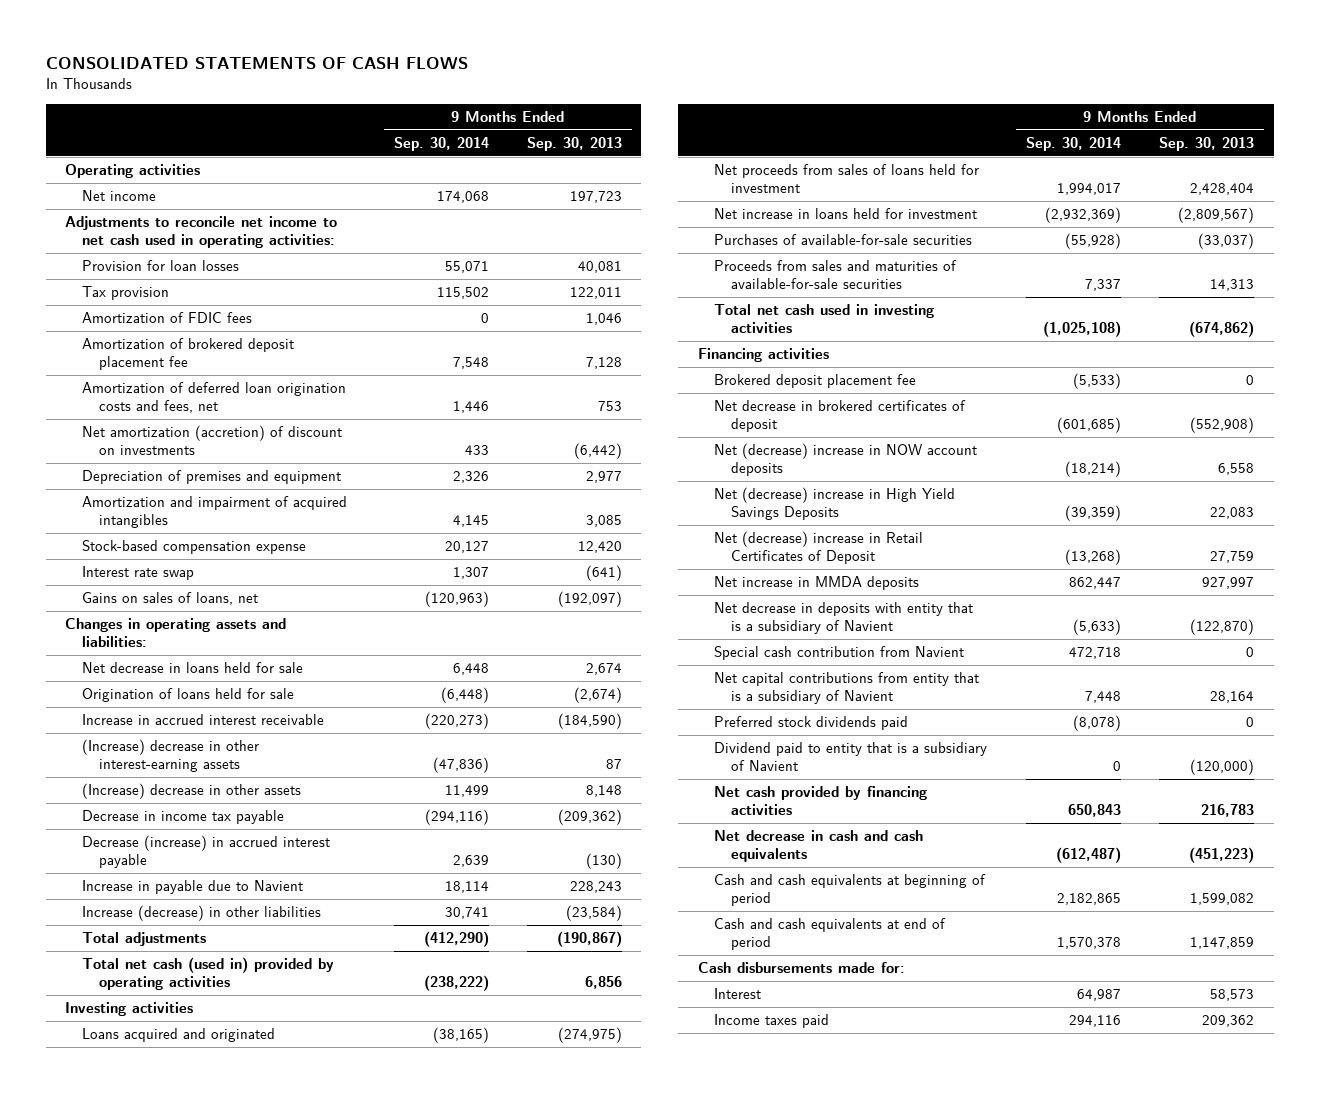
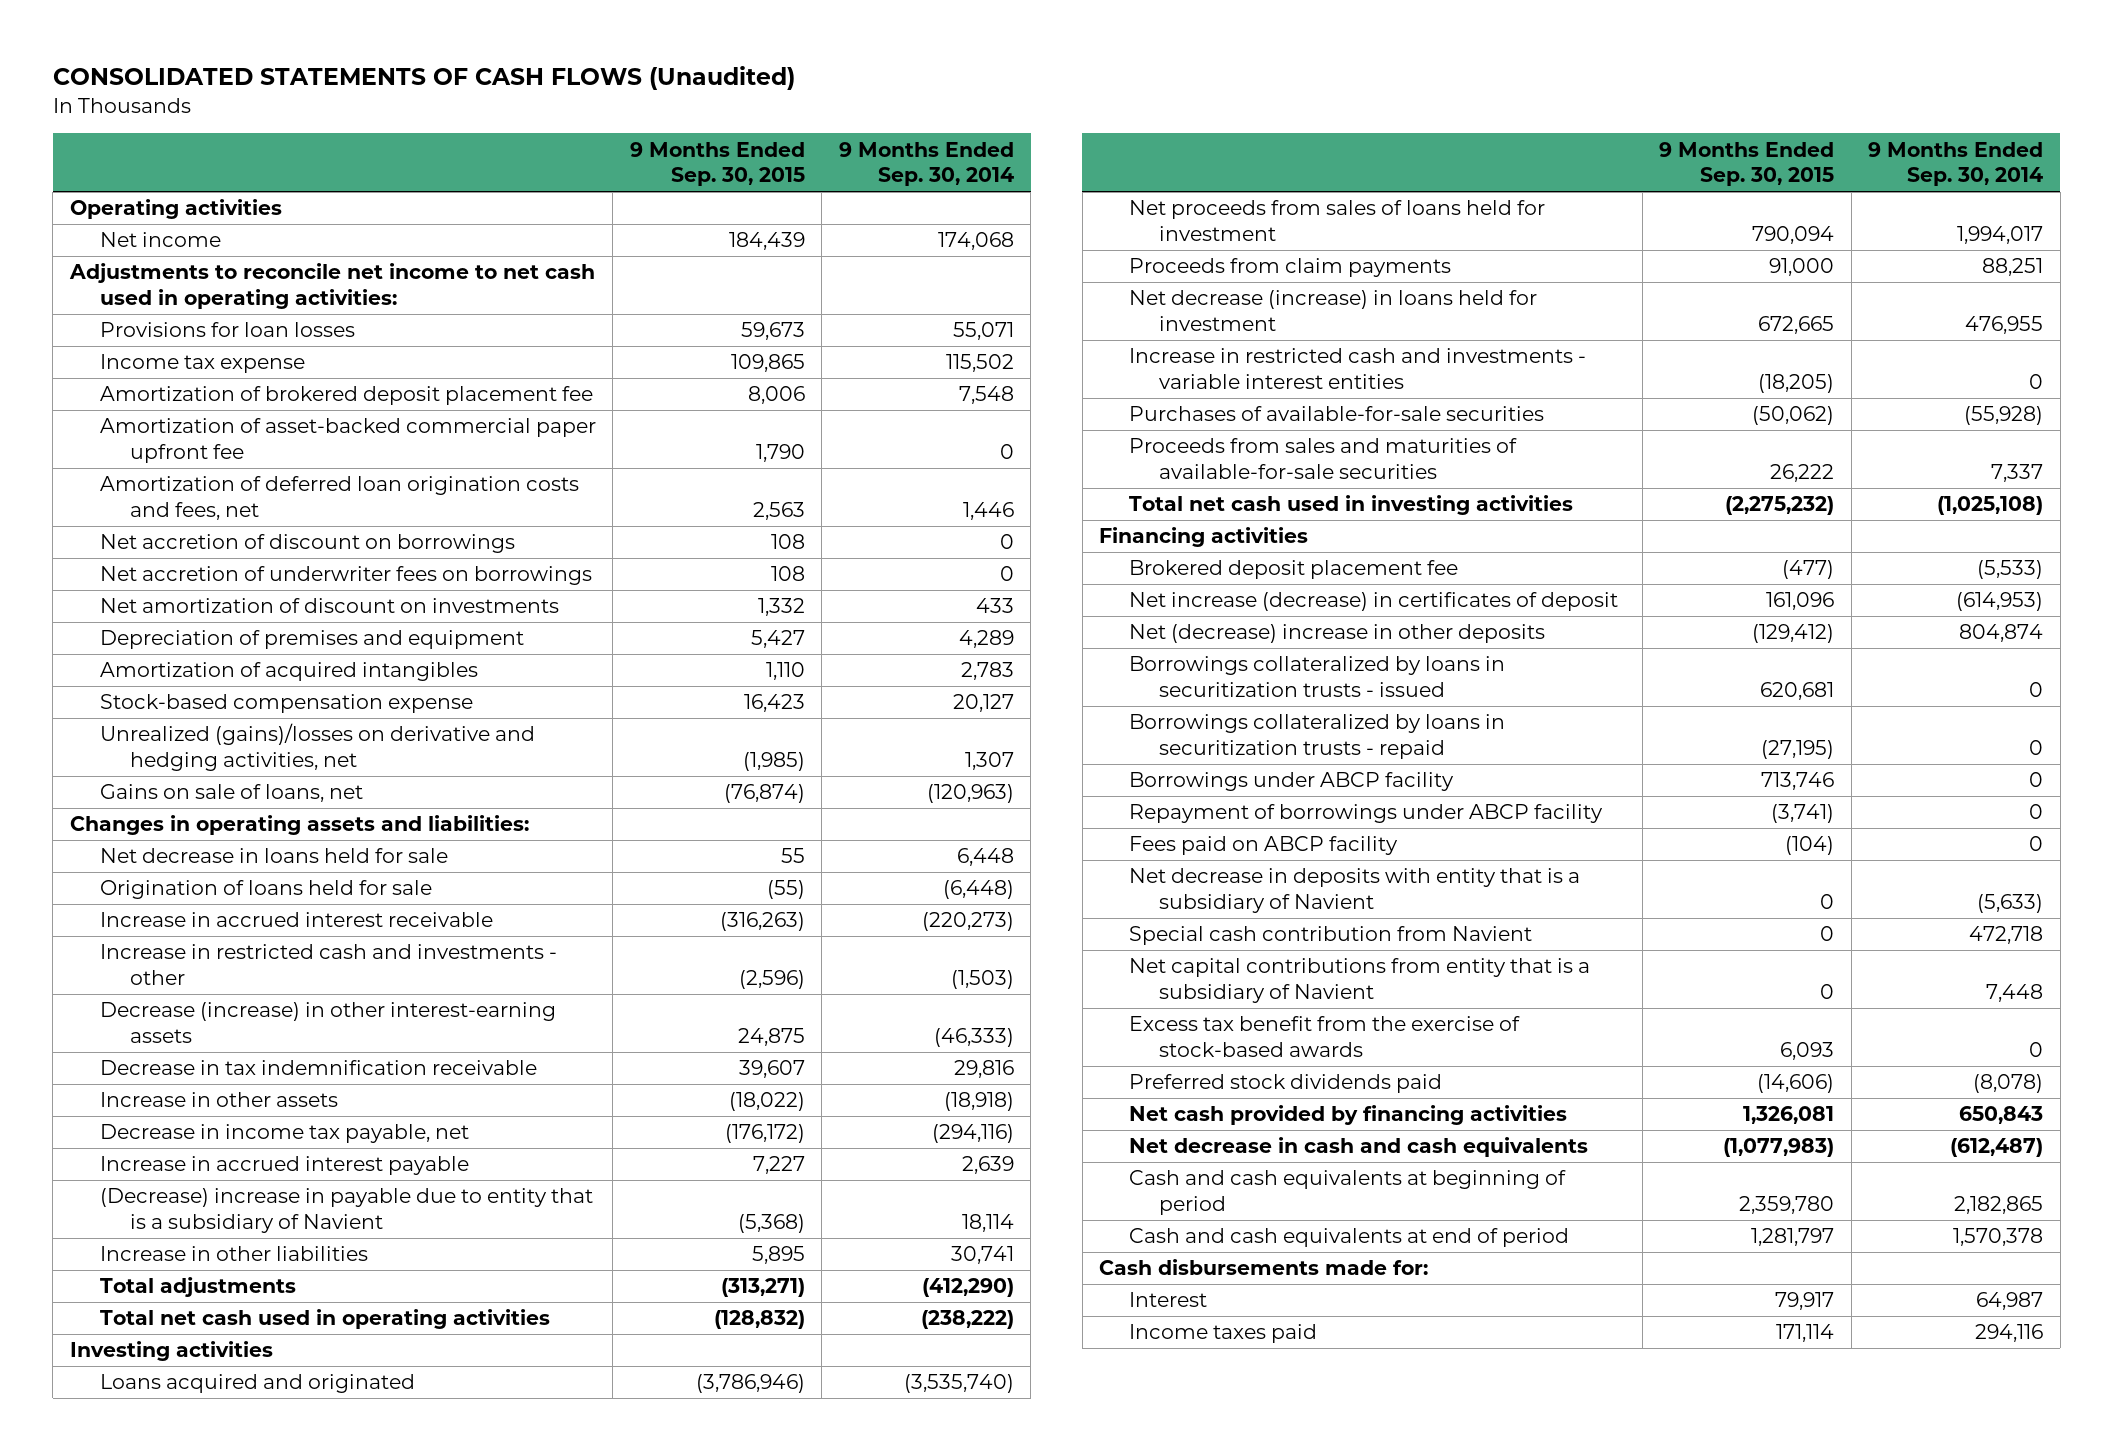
[46,56,469,69] CONSOLIDATED STATEMENTS OF CASH FLOWS -> [52,65,795,90] CONSOLIDATED STATEMENTS OF CASH FLOWS (Unaudited)
[527,137,623,152] Sep. 30, 2013 -> none
none -> [629,141,805,187] 9 Months Ended Sep. 30, 2015
[82,312,253,324] Amortization of FDIC fees -> none
[82,260,240,272] Provision for loan losses -> [99,322,355,338] Provisions for loan losses
[82,286,170,301] Tax provision -> [99,354,305,374] Income tax expense
none -> [99,418,596,463] Amortization of asset-backed commercial paper upfront fee
none -> [99,534,515,554] Net accretion of discount on borrowings
none -> [99,566,592,586] Net accretion of underwriter fees on borrowings
[82,425,343,455] Net amortization (accretion) of discount on investments -> [99,598,559,614] Net amortization of discount on investments
[452,471,489,484] 2,326 -> [958,630,1014,649] 4,289
[82,496,348,528] Amortization and impairment of acquired intangibles -> [99,662,478,682] Amortization of acquired intangibles
[452,514,489,527] 4,145 -> [960,662,1014,681] 2,783
[82,566,195,581] Interest rate swap -> [99,723,535,771] Unrealized (gains)/losses on derivative and hedging activities, net
[82,592,259,606] Gains on sales of loans, net -> [99,784,363,803] Gains on sale of loans, net
none -> [99,944,557,985] Increase in restricted cash and investments - other
[82,739,260,772] (Increase) decrease in other interest-earning assets -> [99,1002,556,1043] Decrease (increase) in other interest-earning assets
[432,756,489,773] (47,836) -> [933,1027,1014,1047] (46,333)
none -> [99,1060,537,1076] Decrease in tax indemnification receivable
[82,783,302,800] (Increase) decrease in other assets -> [99,1092,338,1108] Increase in other assets
[444,785,489,798] 11,499 -> [943,1092,1014,1112] (18,918)
[82,810,285,825] Decrease in income tax payable -> [99,1124,469,1144] Decrease in income tax payable, net
[82,835,331,868] Decrease (increase) in accrued interest payable -> [99,1156,469,1176] Increase in accrued interest payable
[82,880,304,895] Increase in payable due to Navient -> [99,1188,593,1233] (Decrease) increase in payable due to entity that is a subsidiary of Navient
[82,905,322,922] Increase (decrease) in other liabilities -> [99,1246,368,1262] Increase in other liabilities
[82,957,335,990] Total net cash (used in) provided by operating activities -> [99,1309,550,1330] Total net cash used in operating activities
[432,1027,489,1044] (38,165) -> [903,1374,1014,1394] (3,535,740)
none -> [1129,258,1452,278] Proceeds from claim payments
[714,208,978,220] Net increase in loans held for investment -> [1129,290,1538,331] Net decrease (increase) in loans held for investment
[1044,207,1121,224] (2,932,369) -> [1965,315,2044,334] 476,955
none -> [1129,348,1587,389] Increase in restricted cash and investments - variable interest entities
[714,487,956,520] Net (decrease) increase in High Yield Savings Deposits -> none
[714,531,924,564] Net (decrease) increase in Retail Certificates of Deposit -> none
[714,576,920,591] Net increase in MMDA deposits -> none
[714,400,967,432] Net decrease in brokered certificates of deposit -> [1129,592,1619,612] Net increase (decrease) in certificates of deposit
[1056,416,1121,433] (601,685) -> [1956,592,2044,612] (614,953)
[714,443,978,476] Net (decrease) increase in NOW account deposits -> [1129,624,1546,644] Net (decrease) increase in other deposits
[1064,460,1121,477] (18,214) -> [1959,624,2044,643] 804,874
none -> [1129,656,1506,697] Borrowings collateralized by loans in securitization trusts - issued
none -> [1129,714,1506,759] Borrowings collateralized by loans in securitization trusts - repaid
none -> [1129,772,1455,792] Borrowings under ABCP facility
none -> [1129,804,1604,824] Repayment of borrowings under ABCP facility
none -> [1129,836,1399,856] Fees paid on ABCP facility
none -> [1129,1016,1521,1057] Excess tax benefit from the exercise of stock-based awards
[714,742,988,771] Dividend paid to entity that is a subsidiary of Navient -> none

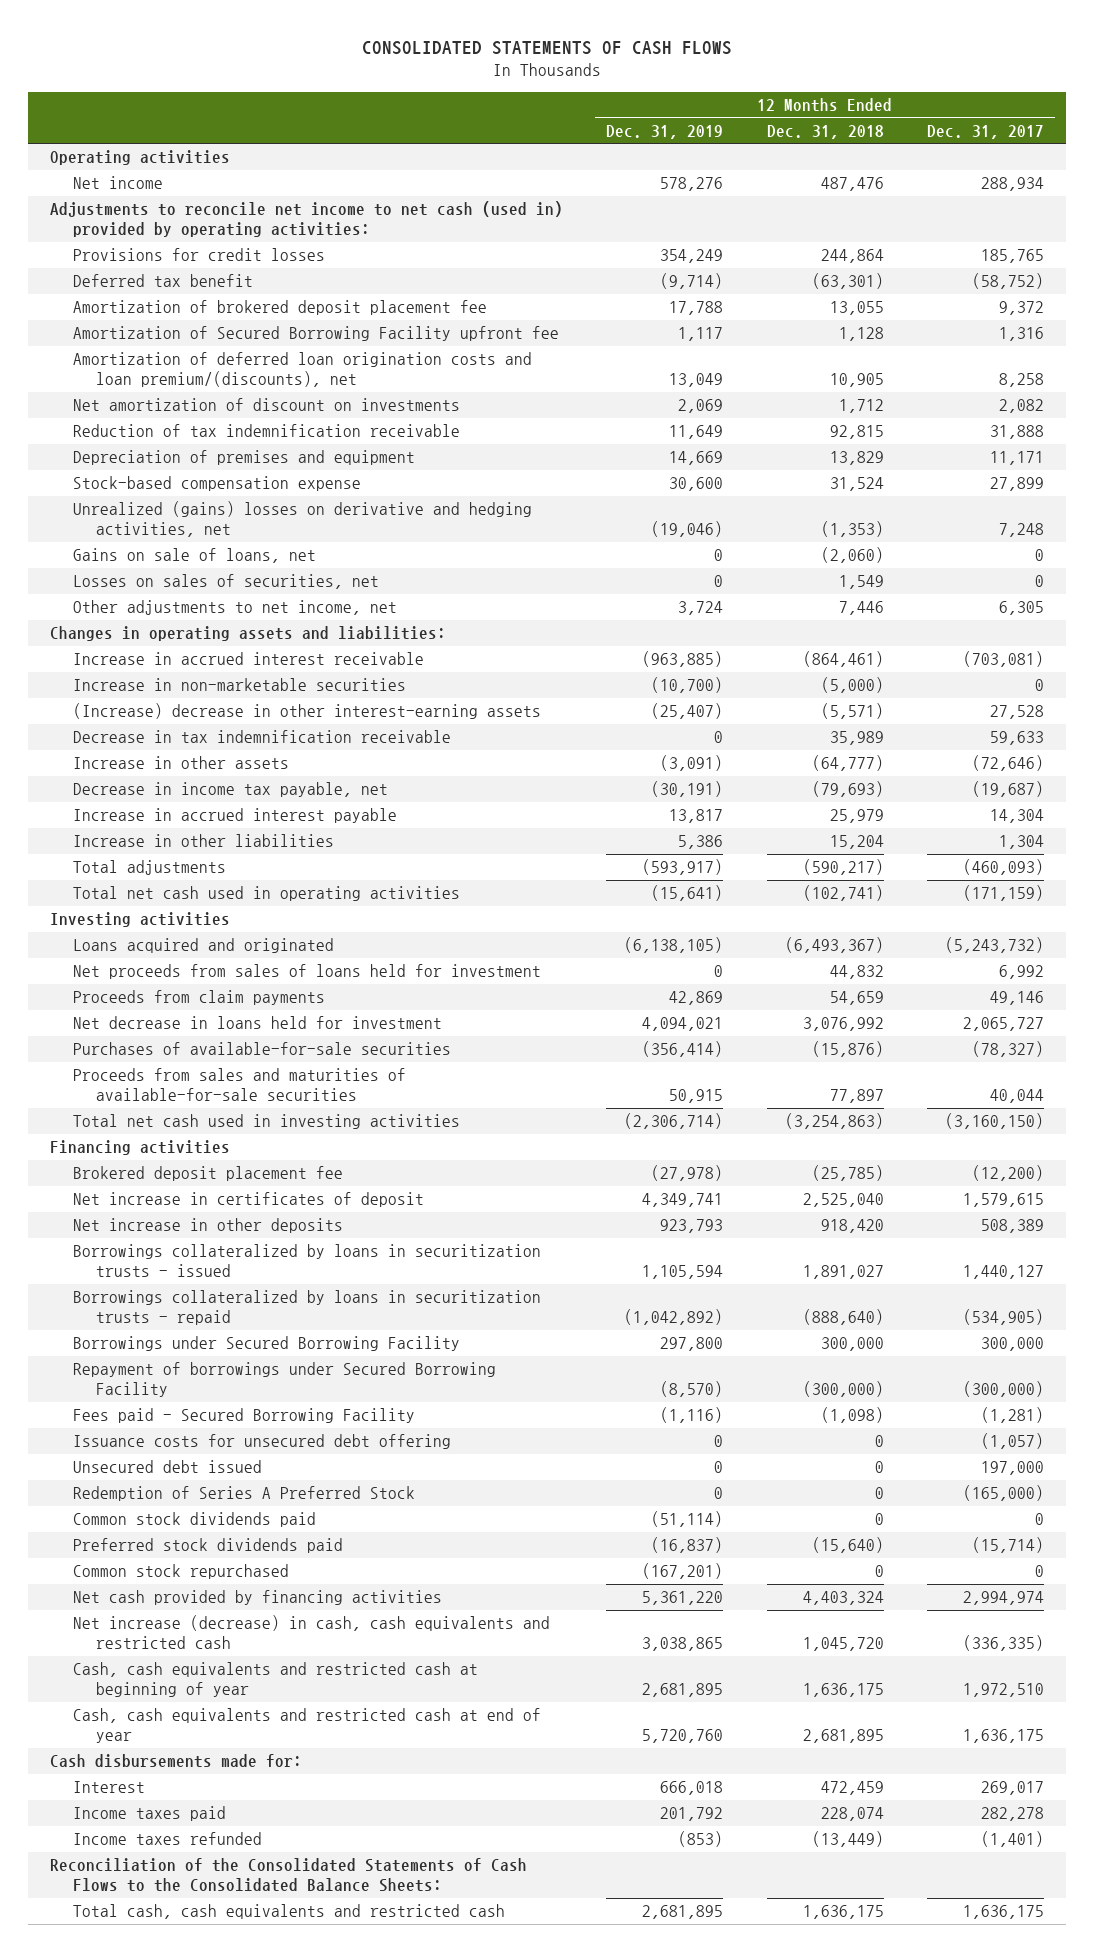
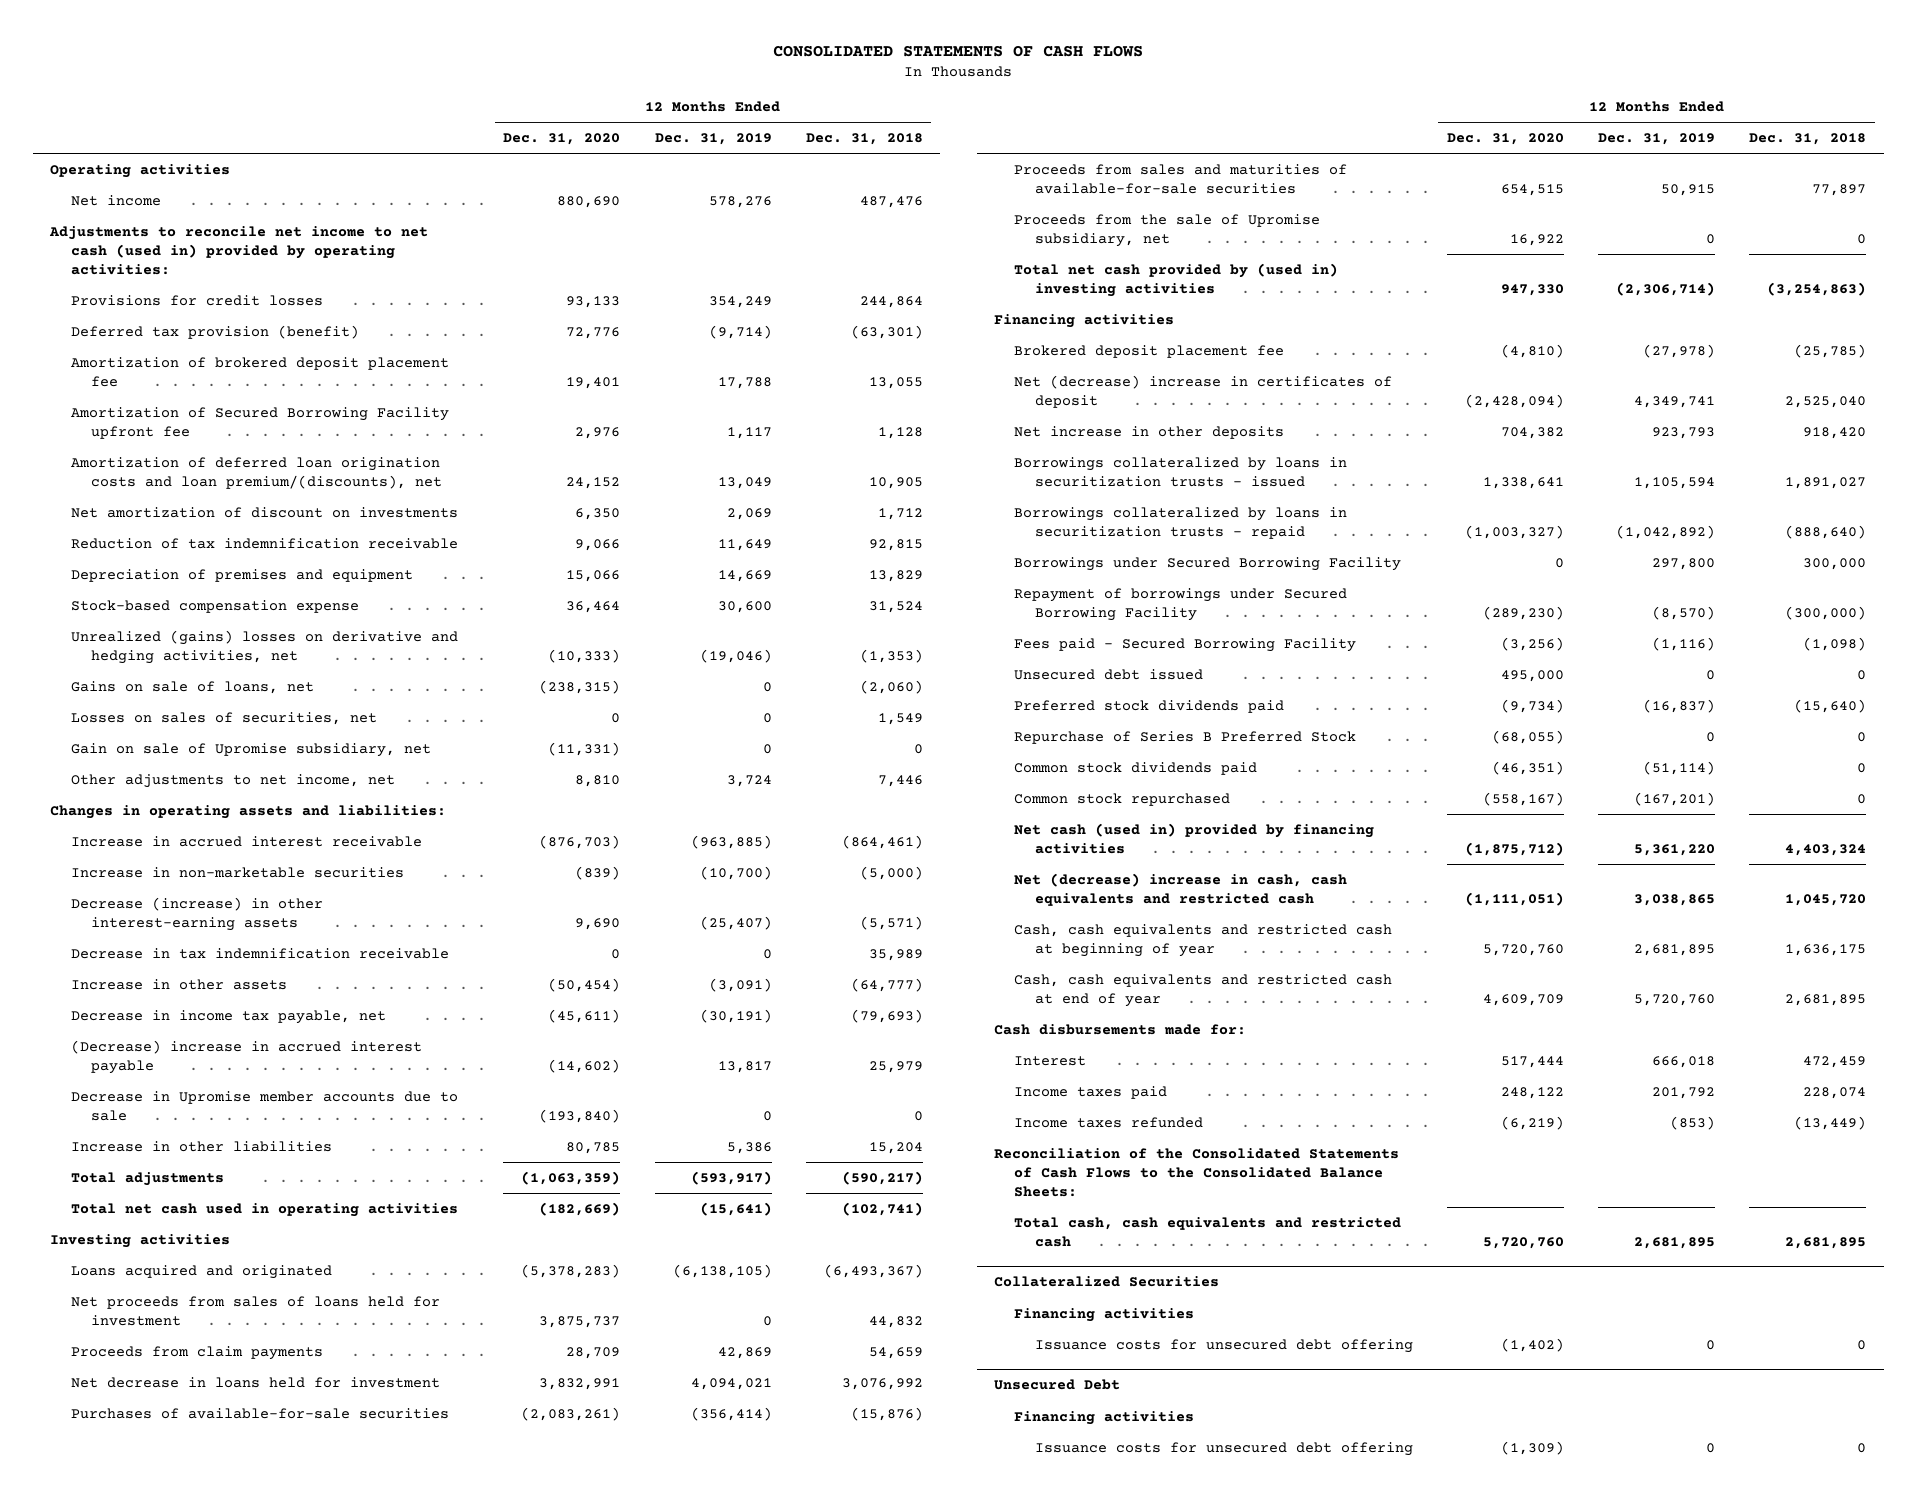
[927,124,1045,139] Dec. 31, 2017 -> none
none -> [503,132,621,145] Dec. 31, 2020
[73,274,254,288] Deferred tax benefit -> [70,324,359,339] Deferred tax provision (benefit)
none -> [70,742,431,757] Gain on sale of Upromise subsidiary, net
[73,703,542,720] (Increase) decrease in other interest-earning assets -> [70,896,323,931] Decrease (increase) in other interest-earning assets
[73,808,398,824] Increase in accrued interest payable -> [70,1039,422,1074] (Decrease) increase in accrued interest payable
none -> [70,1090,458,1121] Decrease in Upromise member accounts due to sale
none -> [1014,213,1321,247] Proceeds from the sale of Upromise subsidiary, net
[73,1114,461,1130] Total net cash used in investing activities -> [1014,262,1339,297] Total net cash provided by (used in) investing activities
[73,1192,425,1208] Net increase in certificates of deposit -> [1014,374,1393,408] Net (decrease) increase in certificates of deposit
[73,1434,452,1450] Issuance costs for unsecured debt offering -> none
[73,1486,416,1502] Redemption of Series A Preferred Stock -> none
none -> [1014,730,1357,744] Repurchase of Series B Preferred Stock
[73,1512,317,1528] Common stock dividends paid -> [1014,761,1258,775] Common stock dividends paid
[73,1590,443,1606] Net cash provided by financing activities -> [1014,822,1375,854] Net cash (used in) provided by financing activities
[73,1615,551,1649] Net increase (decrease) in cash, cash equivalents and restricted cash -> [1014,872,1348,906] Net (decrease) increase in cash, cash equivalents and restricted cash
[802,1905,884,1920] 1,636,175 -> [1785,1236,1867,1249] 2,681,895
none -> [994,1276,1220,1288] Collateralized Securities
none -> [1014,1307,1195,1322] Financing activities
none -> [1034,1338,1413,1353] Issuance costs for unsecured debt offering
none -> [994,1379,1121,1391] Unsecured Debt
none -> [1014,1410,1195,1425] Financing activities
none -> [1034,1441,1413,1456] Issuance costs for unsecured debt offering

